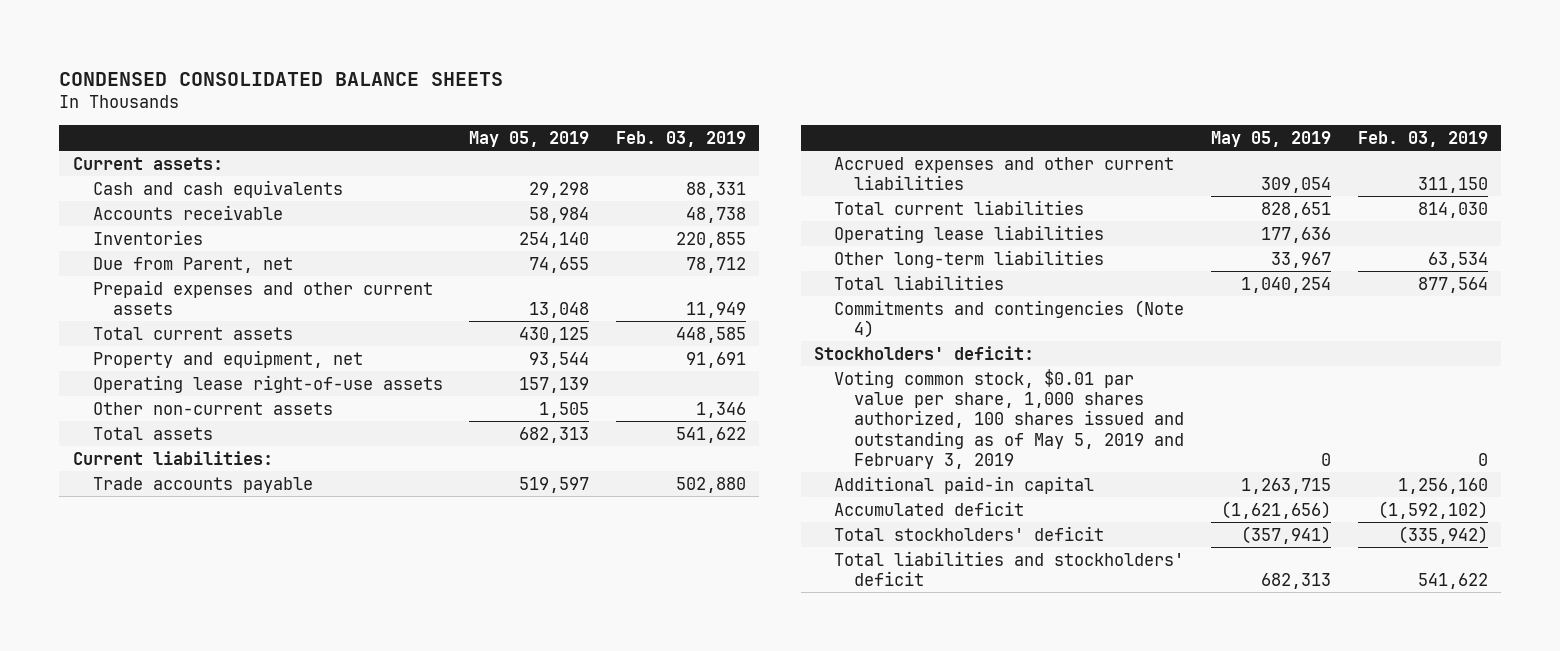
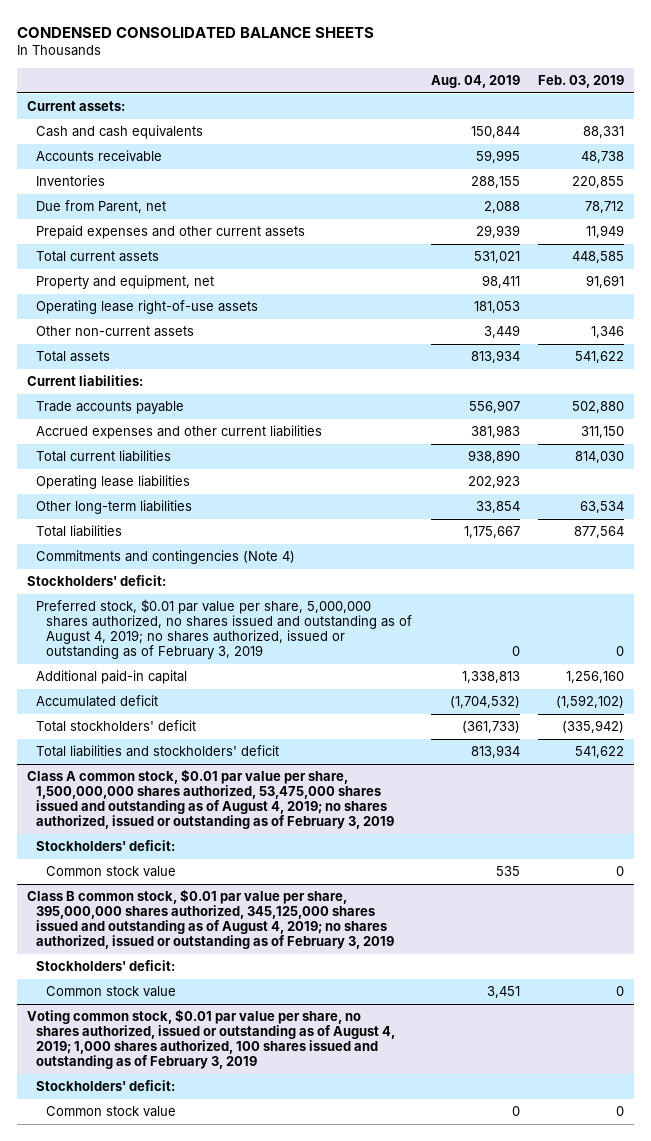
[469,130,590,147] May 05, 2019 -> none
none -> [430,75,520,89] Aug. 04, 2019
[834,368,1185,470] Voting common stock, $0.01 par value per share, 1,000 shares authorized, 100 shares issued and outstanding as of May 5, 2019 and February 3, 2019 -> [36,599,412,660] Preferred stock, $0.01 par value per share, 5,000,000 shares authorized, no shares issued and outstanding as of August 4, 2019; no shares authorized, issued or outstanding as of February 3, 2019
none -> [26,769,395,830] Class A common stock, $0.01 par value per share, 1,500,000,000 shares authorized, 53,475,000 shares issued and outstanding as of August 4, 2019; no shares authorized, issued or outstanding as of February 3, 2019
none -> [36,840,176,852] Stockholders' deficit:
none -> [45,866,176,878] Common stock value
none -> [26,889,395,950] Class B common stock, $0.01 par value per share, 395,000,000 shares authorized, 345,125,000 shares issued and outstanding as of August 4, 2019; no shares authorized, issued or outstanding as of February 3, 2019
none -> [36,960,176,972] Stockholders' deficit:
none -> [45,986,176,998] Common stock value
none -> [26,1009,396,1070] Voting common stock, $0.01 par value per share, no shares authorized, issued or outstanding as of August 4, 2019; 1,000 shares authorized, 100 shares issued and outstanding as of February 3, 2019
none -> [36,1080,176,1092] Stockholders' deficit:
none -> [45,1106,176,1118] Common stock value

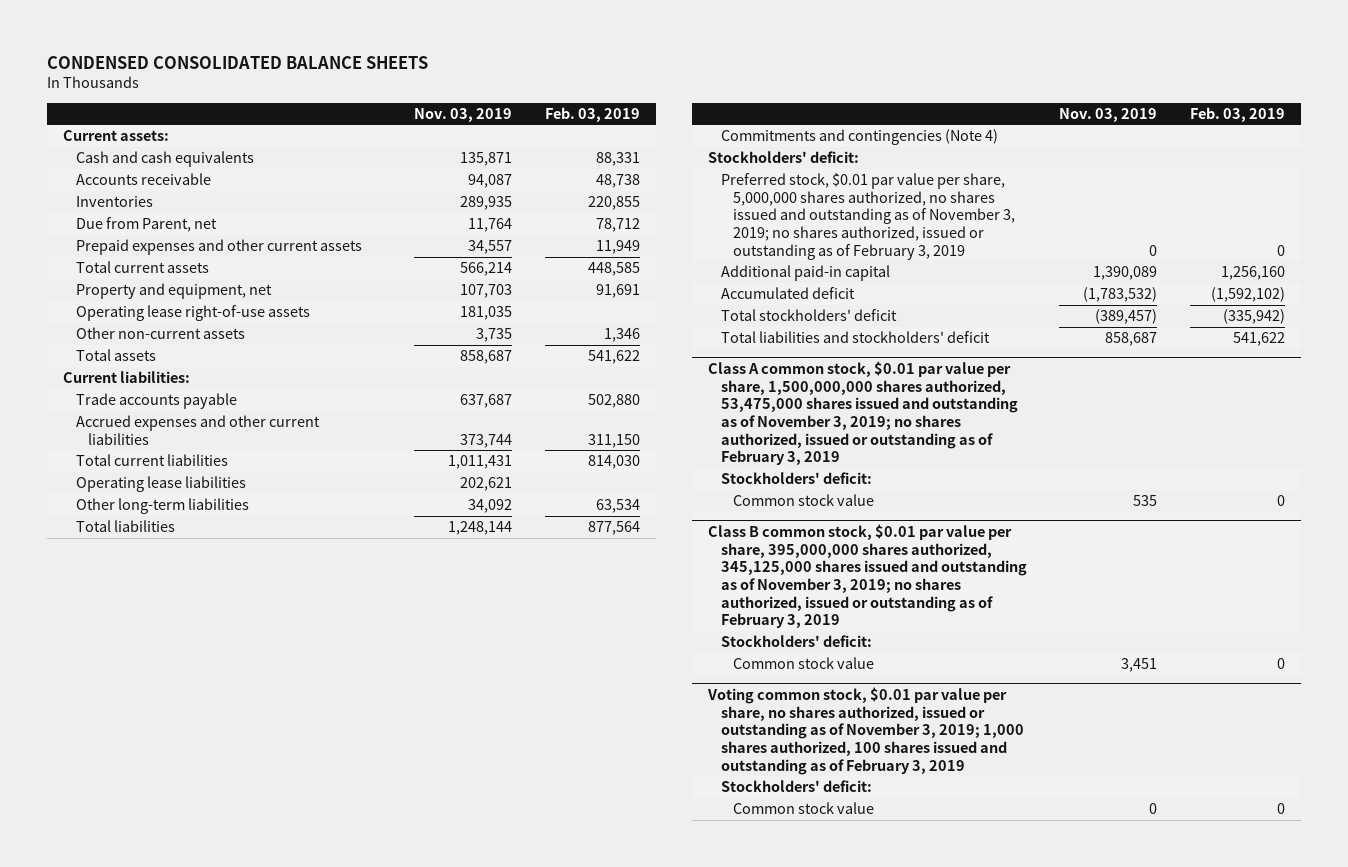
[430,75,520,89] Aug. 04, 2019 -> none
none -> [414,107,513,122] Nov. 03, 2019
[36,599,412,660] Preferred stock, $0.01 par value per share, 5,000,000 shares authorized, no shares issued and outstanding as of August 4, 2019; no shares authorized, issued or outstanding as of February 3, 2019 -> [720,173,1016,260] Preferred stock, $0.01 par value per share, 5,000,000 shares authorized, no shares issued and outstanding as of November 3, 2019; no shares authorized, issued or outstanding as of February 3, 2019
[26,769,395,830] Class A common stock, $0.01 par value per share, 1,500,000,000 shares authorized, 53,475,000 shares issued and outstanding as of August 4, 2019; no shares authorized, issued or outstanding as of February 3, 2019 -> [708,360,1018,466] Class A common stock, $0.01 par value per share, 1,500,000,000 shares authorized, 53,475,000 shares issued and outstanding as of November 3, 2019; no shares authorized, issued or outstanding as of February 3, 2019
[26,889,395,950] Class B common stock, $0.01 par value per share, 395,000,000 shares authorized, 345,125,000 shares issued and outstanding as of August 4, 2019; no shares authorized, issued or outstanding as of February 3, 2019 -> [708,523,1027,629] Class B common stock, $0.01 par value per share, 395,000,000 shares authorized, 345,125,000 shares issued and outstanding as of November 3, 2019; no shares authorized, issued or outstanding as of February 3, 2019
[26,1009,396,1070] Voting common stock, $0.01 par value per share, no shares authorized, issued or outstanding as of August 4, 2019; 1,000 shares authorized, 100 shares issued and outstanding as of February 3, 2019 -> [707,686,1024,775] Voting common stock, $0.01 par value per share, no shares authorized, issued or outstanding as of November 3, 2019; 1,000 shares authorized, 100 shares issued and outstanding as of February 3, 2019

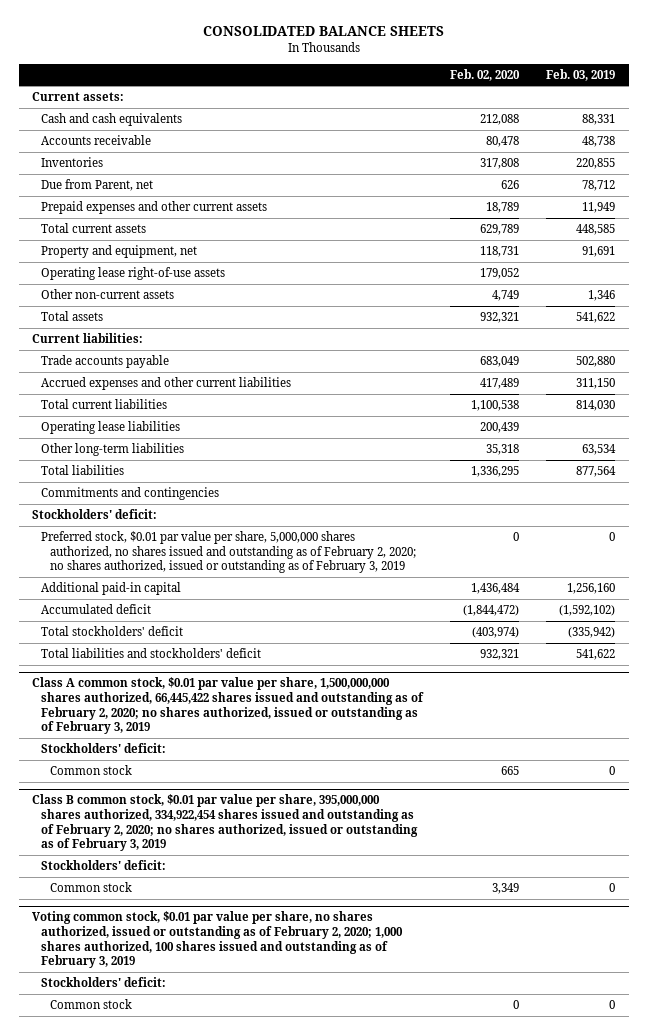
[46,56,428,70] CONDENSED CONSOLIDATED BALANCE SHEETS -> [202,26,444,37] CONSOLIDATED BALANCE SHEETS
[414,107,513,122] Nov. 03, 2019 -> none
none -> [450,68,521,81] Feb. 02, 2020
[720,129,998,146] Commitments and contingencies (Note 4) -> [40,487,219,501] Commitments and contingencies
[720,173,1016,260] Preferred stock, $0.01 par value per share, 5,000,000 shares authorized, no shares issued and outstanding as of November 3, 2019; no shares authorized, issued or outstanding as of February 3, 2019 -> [40,531,416,574] Preferred stock, $0.01 par value per share, 5,000,000 shares authorized, no shares issued and outstanding as of February 2, 2020; no shares authorized, issued or outstanding as of February 3, 2019
[708,360,1018,466] Class A common stock, $0.01 par value per share, 1,500,000,000 shares authorized, 53,475,000 shares issued and outstanding as of November 3, 2019; no shares authorized, issued or outstanding as of February 3, 2019 -> [32,677,424,735] Class A common stock, $0.01 par value per share, 1,500,000,000 shares authorized, 66,445,422 shares issued and outstanding as of February 2, 2020; no shares authorized, issued or outstanding as of February 3, 2019
[733,494,875,507] Common stock value -> [49,765,132,776] Common stock
[708,523,1027,629] Class B common stock, $0.01 par value per share, 395,000,000 shares authorized, 345,125,000 shares issued and outstanding as of November 3, 2019; no shares authorized, issued or outstanding as of February 3, 2019 -> [32,794,418,852] Class B common stock, $0.01 par value per share, 395,000,000 shares authorized, 334,922,454 shares issued and outstanding as of February 2, 2020; no shares authorized, issued or outstanding as of February 3, 2019
[733,657,875,670] Common stock value -> [49,882,132,893] Common stock
[707,686,1024,775] Voting common stock, $0.01 par value per share, no shares authorized, issued or outstanding as of November 3, 2019; 1,000 shares authorized, 100 shares issued and outstanding as of February 3, 2019 -> [32,911,403,969] Voting common stock, $0.01 par value per share, no shares authorized, issued or outstanding as of February 2, 2020; 1,000 shares authorized, 100 shares issued and outstanding as of February 3, 2019
[733,802,875,815] Common stock value -> [49,999,132,1010] Common stock

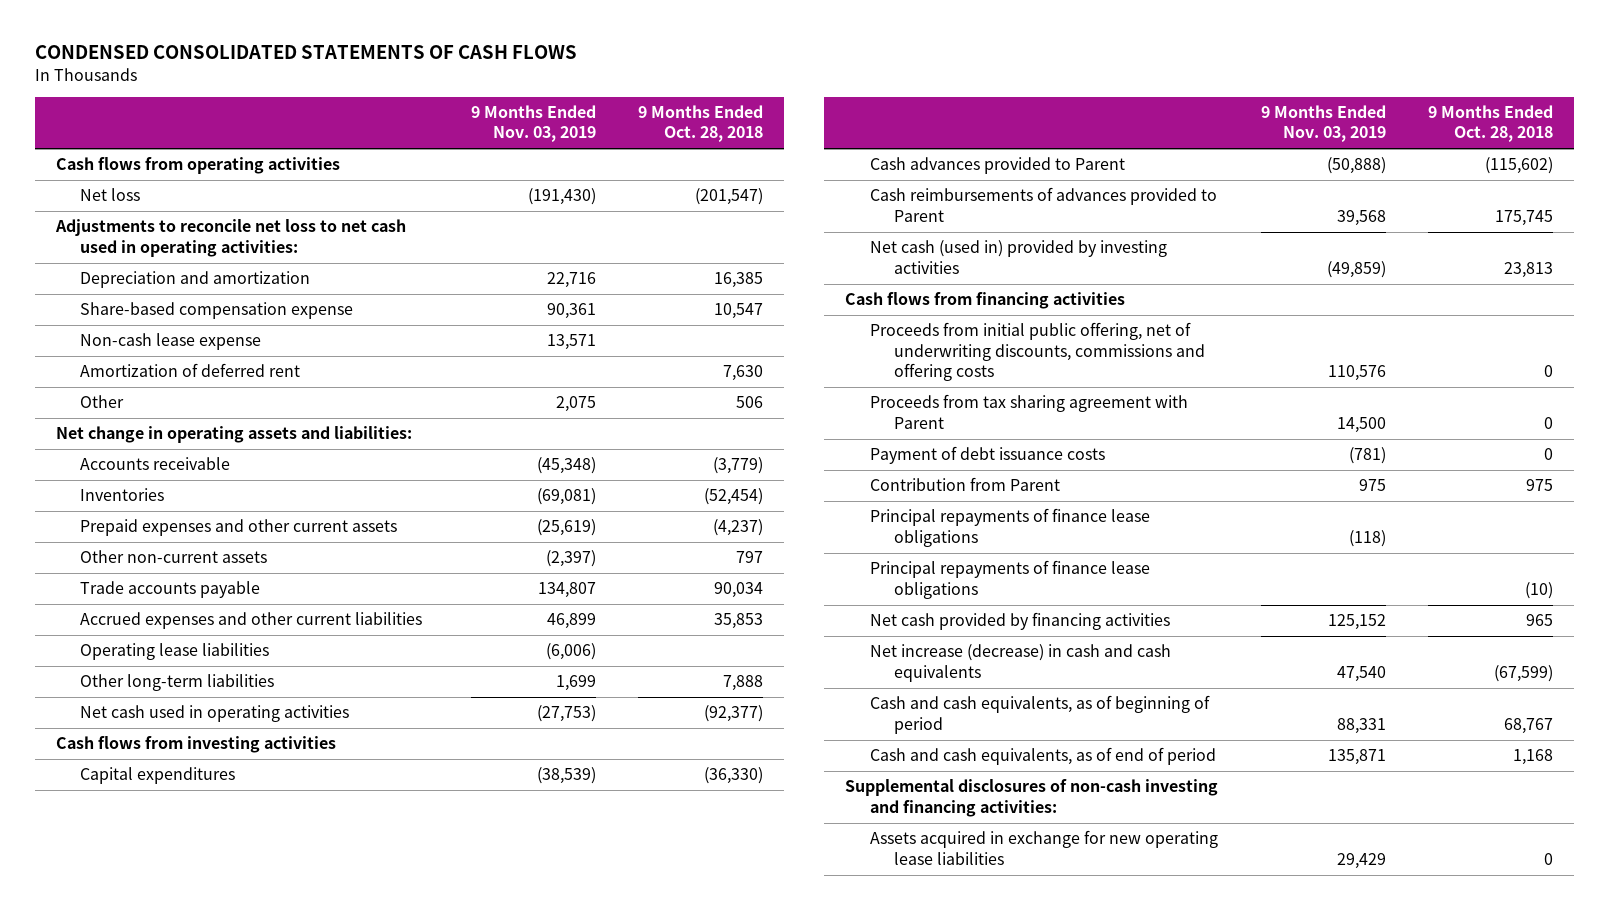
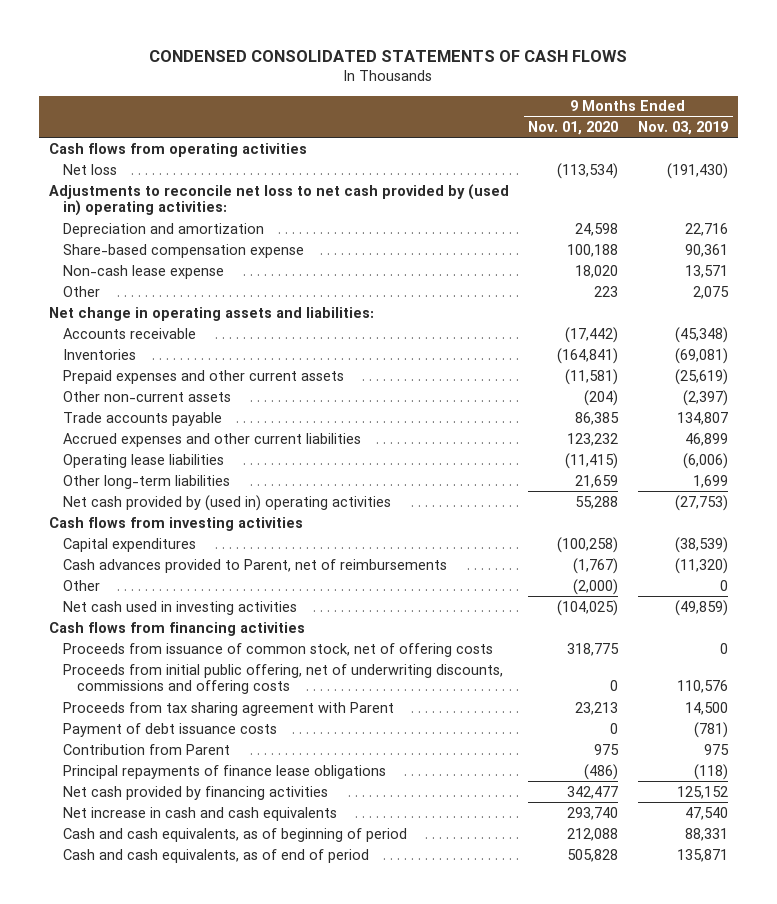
[638,105,764,143] 9 Months Ended Oct. 28, 2018 -> none
none -> [528,120,619,135] Nov. 01, 2020
[54,219,406,257] Adjustments to reconcile net loss to net cash used in operating activities: -> [49,183,510,217] Adjustments to reconcile net loss to net cash provided by (used in) operating activities:
[79,363,300,378] Amortization of deferred rent -> none
[79,705,349,723] Net cash used in operating activities -> [62,494,391,511] Net cash provided by (used in) operating activities
[869,157,1125,175] Cash advances provided to Parent -> none
[869,187,1217,222] Cash reimbursements of advances provided to Parent -> [62,558,447,573] Cash advances provided to Parent, net of reimbursements
[1336,209,1386,226] 39,568 -> [674,557,728,574] (11,320)
none -> [62,579,100,591] Other
[869,240,1167,274] Net cash (used in) provided by investing activities -> [62,600,297,615] Net cash used in investing activities
none -> [62,642,493,657] Proceeds from issuance of common stock, net of offering costs
[869,560,1150,599] Principal repayments of finance lease obligations -> none
[869,644,1171,682] Net increase (decrease) in cash and cash equivalents -> [62,806,337,821] Net increase in cash and cash equivalents
[845,779,1219,817] Supplemental disclosures of non-cash investing and financing activities: -> none
[869,830,1218,865] Assets acquired in exchange for new operating lease liabilities -> none

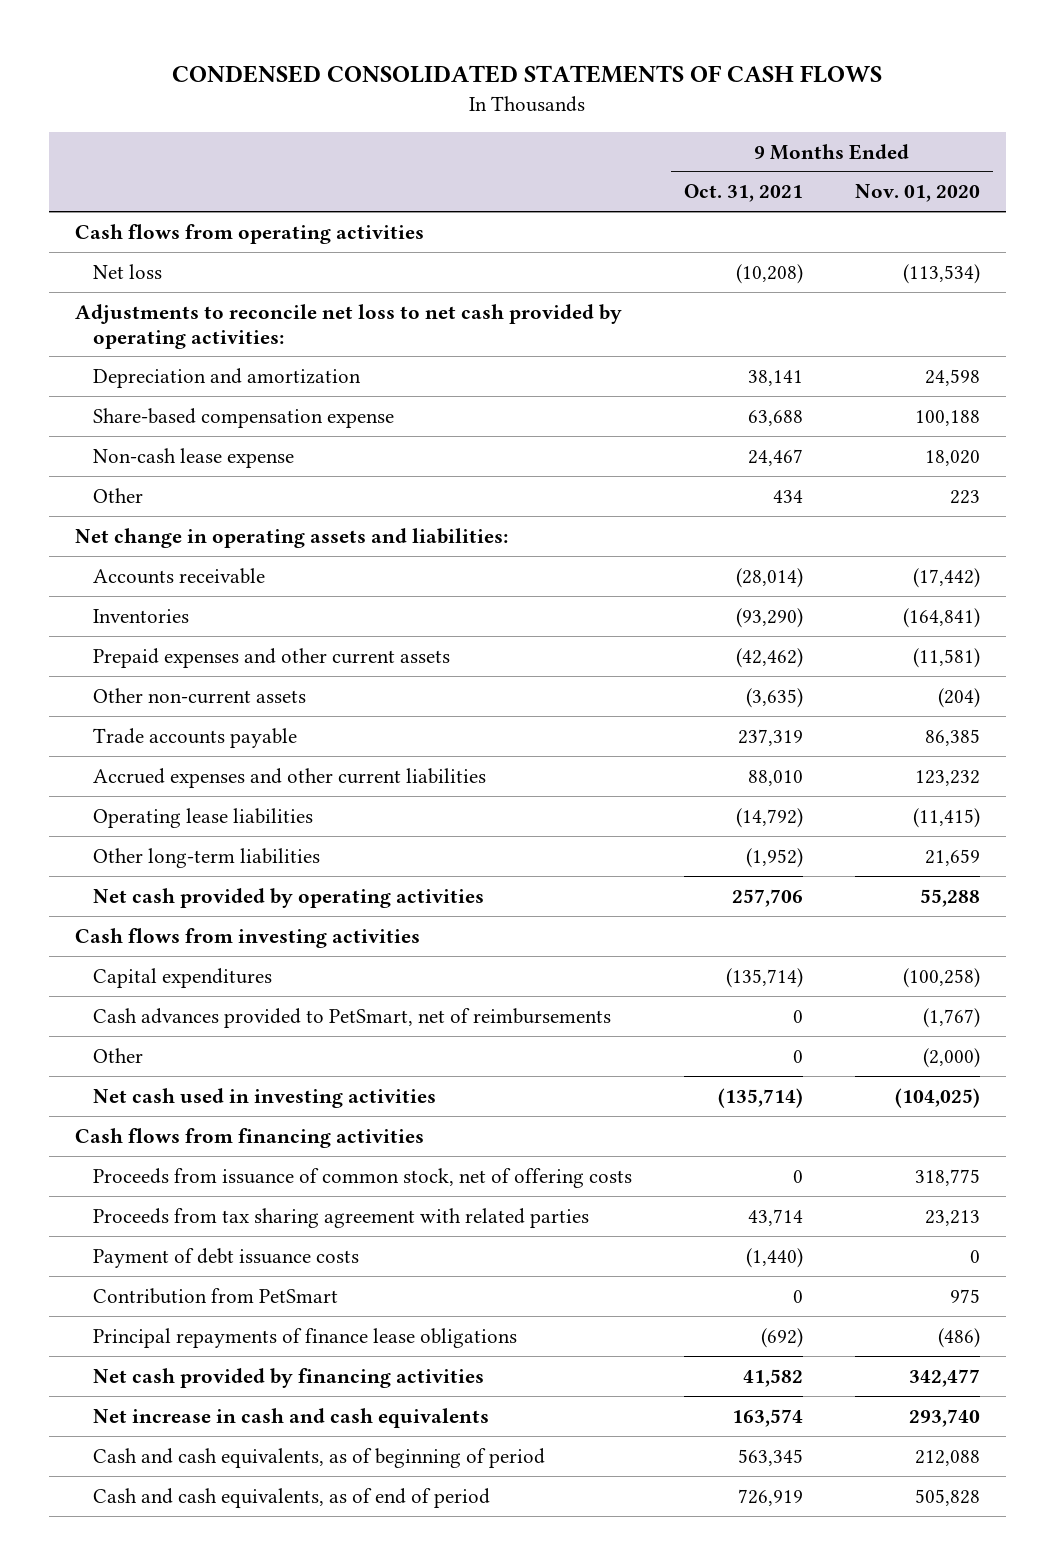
[637,120,728,135] Nov. 03, 2019 -> none
none -> [683,184,803,203] Oct. 31, 2021
[49,183,510,217] Adjustments to reconcile net loss to net cash provided by (used in) operating activities: -> [74,303,622,349] Adjustments to reconcile net loss to net cash provided by operating activities:
[62,494,391,511] Net cash provided by (used in) operating activities -> [92,887,484,908] Net cash provided by operating activities
[62,558,447,573] Cash advances provided to Parent, net of reimbursements -> [92,1007,611,1028] Cash advances provided to PetSmart, net of reimbursements
[62,663,503,695] Proceeds from initial public offering, net of underwriting discounts, commissions and offering costs -> none
[62,701,394,716] Proceeds from tax sharing agreement with Parent -> [92,1207,589,1228] Proceeds from tax sharing agreement with related parties
[62,743,230,755] Contribution from Parent -> [92,1287,338,1304] Contribution from PetSmart

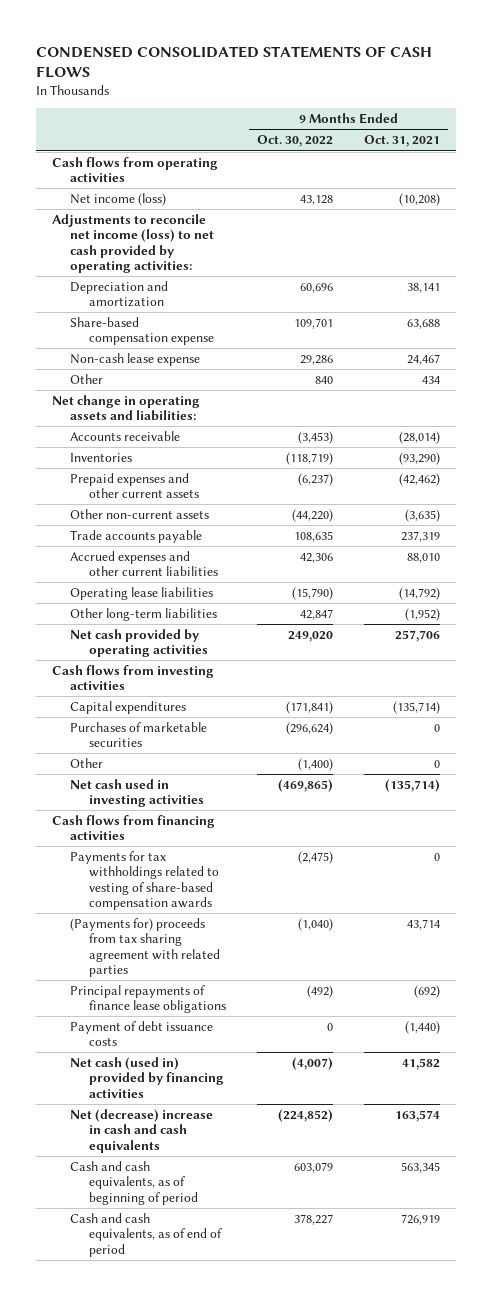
[854,184,980,203] Nov. 01, 2020 -> none
none -> [257,135,334,148] Oct. 30, 2022
[92,263,162,279] Net loss -> [70,192,167,206] Net income (loss)
[74,303,622,349] Adjustments to reconcile net loss to net cash provided by operating activities: -> [51,213,215,274] Adjustments to reconcile net income (loss) to net cash provided by operating activities:
[92,1007,611,1028] Cash advances provided to PetSmart, net of reimbursements -> none
none -> [70,721,208,748] Purchases of marketable securities
[92,1167,632,1188] Proceeds from issuance of common stock, net of offering costs -> none
[92,1287,338,1304] Contribution from PetSmart -> none
none -> [70,850,219,911] Payments for tax withholdings related to vesting of share-based compensation awards
[92,1207,589,1228] Proceeds from tax sharing agreement with related parties -> [70,917,220,978] (Payments for) proceeds from tax sharing agreement with related parties
[92,1247,359,1268] Payment of debt issuance costs -> [70,1020,214,1047] Payment of debt issuance costs
[92,1367,484,1388] Net cash provided by financing activities -> [70,1056,224,1098] Net cash (used in) provided by financing activities
[92,1407,489,1428] Net increase in cash and cash equivalents -> [70,1108,214,1153] Net (decrease) increase in cash and cash equivalents

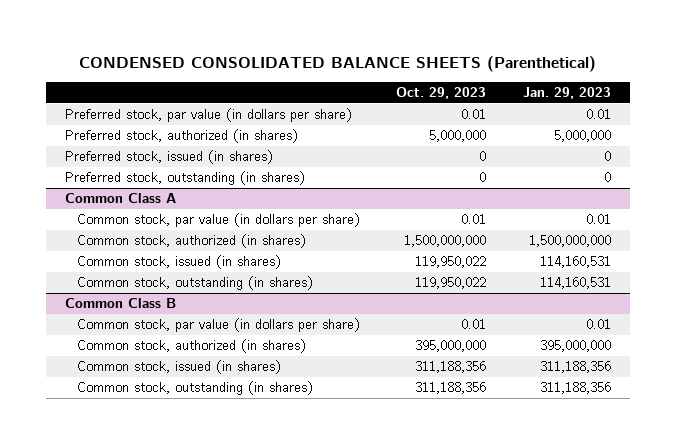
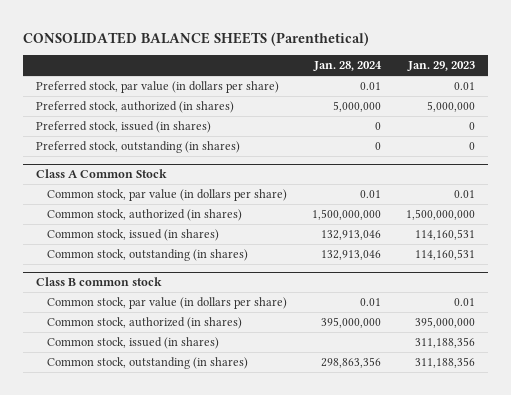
[78,55,596,72] CONDENSED CONSOLIDATED BALANCE SHEETS (Parenthetical) -> [23,31,370,46] CONSOLIDATED BALANCE SHEETS (Parenthetical)
[396,87,487,100] Oct. 29, 2023 -> none
none -> [312,61,382,72] Jan. 28, 2024
[64,193,176,204] Common Class A -> [35,169,167,179] Class A Common Stock
[64,298,176,309] Common Class B -> [35,277,162,287] Class B common stock

